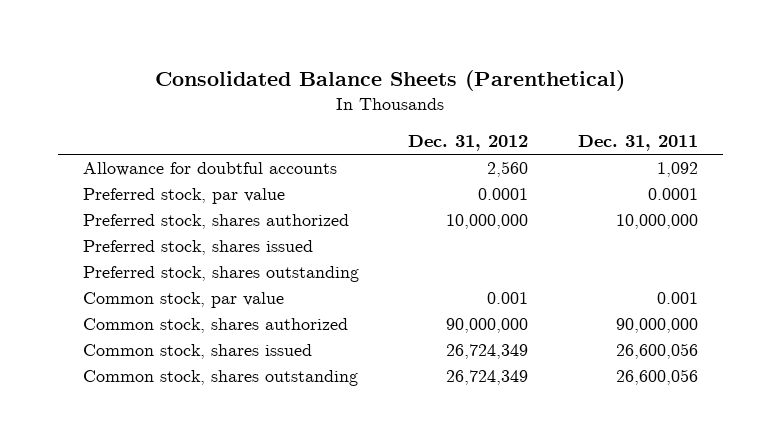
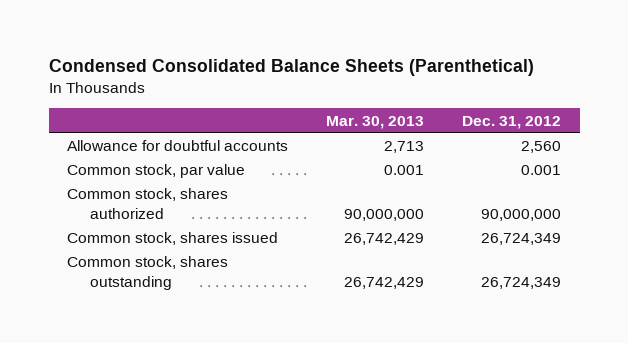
[155,69,626,91] Consolidated Balance Sheets (Parenthetical) -> [48,59,534,77] Condensed Consolidated Balance Sheets (Parenthetical)
[578,135,699,152] Dec. 31, 2011 -> none
none -> [326,115,425,129] Mar. 30, 2013
[82,188,285,205] Preferred stock, par value -> none
[82,214,349,230] Preferred stock, shares authorized -> none
[82,240,313,256] Preferred stock, shares issued -> none
[82,266,359,283] Preferred stock, shares outstanding -> none

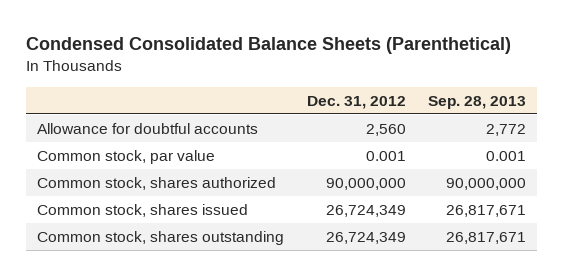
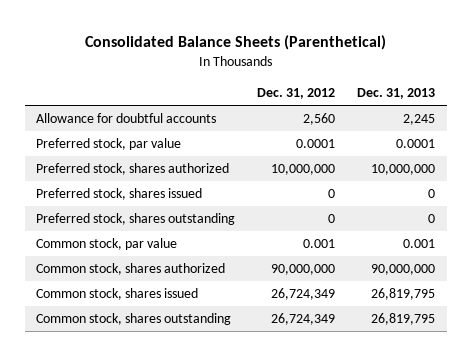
[26,37,512,55] Condensed Consolidated Balance Sheets (Parenthetical) -> [84,34,386,50] Consolidated Balance Sheets (Parenthetical)
[427,95,526,109] Sep. 28, 2013 -> none
none -> [357,88,436,100] Dec. 31, 2013
none -> [36,138,182,151] Preferred stock, par value
none -> [36,163,230,176] Preferred stock, shares authorized
none -> [36,188,203,201] Preferred stock, shares issued
none -> [36,213,236,226] Preferred stock, shares outstanding

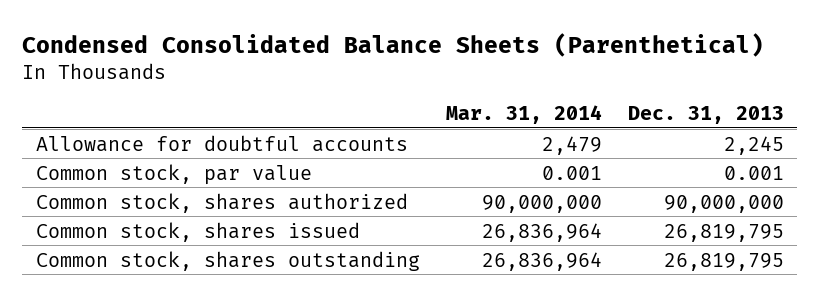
[84,34,386,50] Consolidated Balance Sheets (Parenthetical) -> [22,32,765,57] Condensed Consolidated Balance Sheets (Parenthetical)
[257,88,336,100] Dec. 31, 2012 -> none
none -> [445,104,602,124] Mar. 31, 2014
[36,138,182,151] Preferred stock, par value -> none
[36,163,230,176] Preferred stock, shares authorized -> none
[36,188,203,201] Preferred stock, shares issued -> none
[36,213,236,226] Preferred stock, shares outstanding -> none

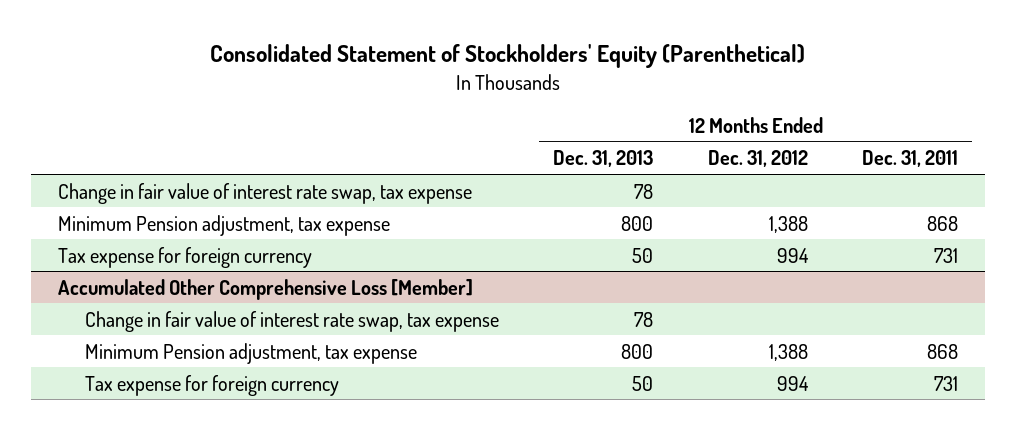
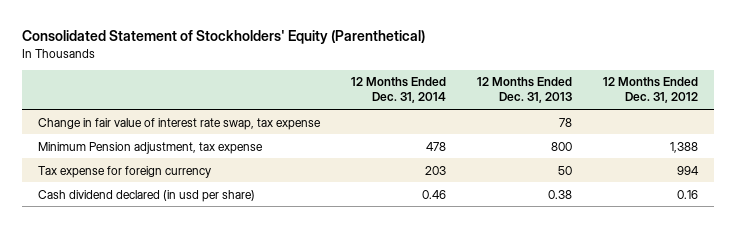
[862,150,959,168] Dec. 31, 2011 -> none
none -> [351,77,447,104] 12 Months Ended Dec. 31, 2014
[58,278,474,300] Accumulated Other Comprehensive Loss [Member] -> none
[84,310,499,332] Change in fair value of interest rate swap, tax expense -> none
[84,342,417,364] Minimum Pension adjustment, tax expense -> none
[84,374,339,396] Tax expense for foreign currency -> none
none -> [38,189,256,202] Cash dividend declared (in usd per share)

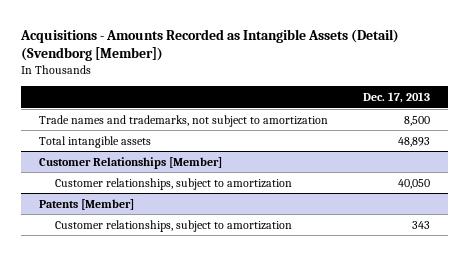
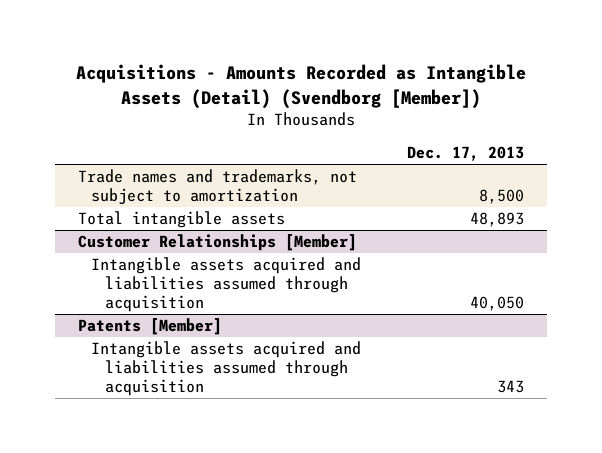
[55,177,293,190] Customer relationships, subject to amortization -> [91,257,362,312] Intangible assets acquired and liabilities assumed through acquisition
[55,219,293,232] Customer relationships, subject to amortization -> [91,341,362,396] Intangible assets acquired and liabilities assumed through acquisition

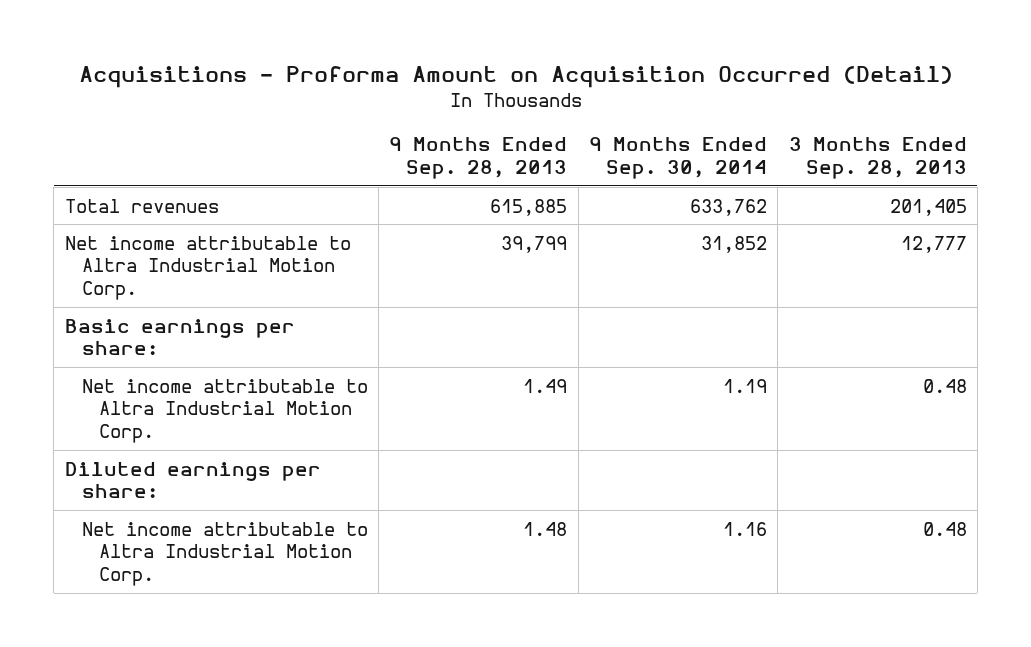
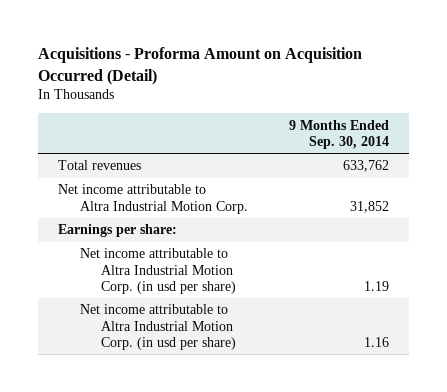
[389,137,568,179] 9 Months Ended Sep. 28, 2013 -> none
[788,137,967,179] 3 Months Ended Sep. 28, 2013 -> none
[64,461,321,499] Diluted earnings per share: -> none
[64,318,295,356] Basic earnings per share: -> [58,224,178,238] Earnings per share:
[81,378,368,443] Net income attributable to Altra Industrial Motion Corp. -> [79,248,237,294] Net income attributable to Altra Industrial Motion Corp. (in usd per share)
[81,521,368,586] Net income attributable to Altra Industrial Motion Corp. -> [79,304,237,350] Net income attributable to Altra Industrial Motion Corp. (in usd per share)

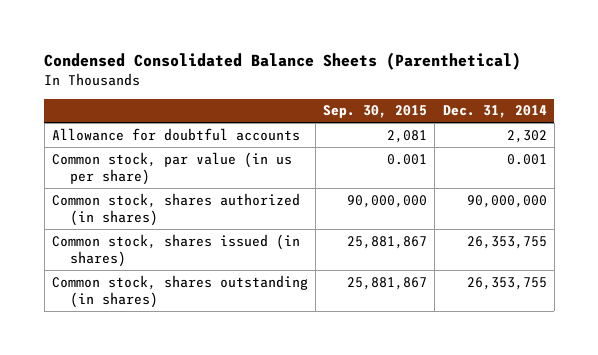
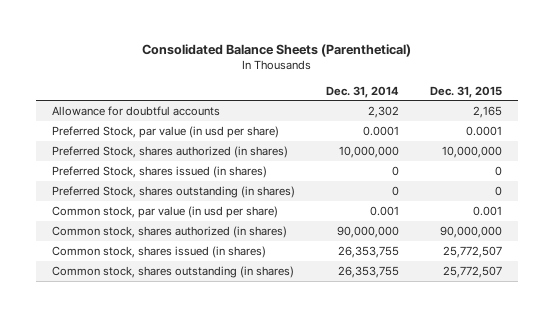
[44,51,522,70] Condensed Consolidated Balance Sheets (Parenthetical) -> [141,43,411,57] Consolidated Balance Sheets (Parenthetical)
[323,105,428,119] Sep. 30, 2015 -> none
none -> [430,85,503,98] Dec. 31, 2015
none -> [51,125,279,138] Preferred Stock, par value (in usd per share)
none -> [51,145,288,158] Preferred Stock, shares authorized (in shares)
none -> [51,165,267,178] Preferred Stock, shares issued (in shares)
none -> [51,185,295,198] Preferred Stock, shares outstanding (in shares)
[51,151,292,186] Common stock, par value (in us per share) -> [51,205,278,218] Common stock, par value (in usd per share)

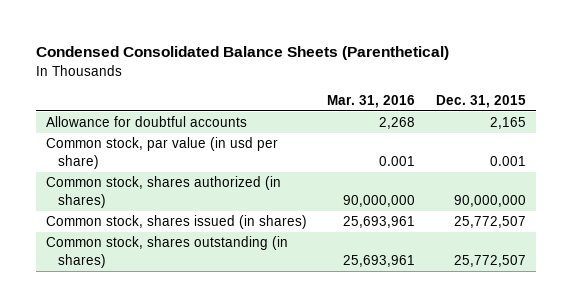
[141,43,411,57] Consolidated Balance Sheets (Parenthetical) -> [35,46,449,61] Condensed Consolidated Balance Sheets (Parenthetical)
[325,85,399,98] Dec. 31, 2014 -> none
none -> [327,94,416,108] Mar. 31, 2016
[51,125,279,138] Preferred Stock, par value (in usd per share) -> none
[51,145,288,158] Preferred Stock, shares authorized (in shares) -> none
[51,165,267,178] Preferred Stock, shares issued (in shares) -> none
[51,185,295,198] Preferred Stock, shares outstanding (in shares) -> none

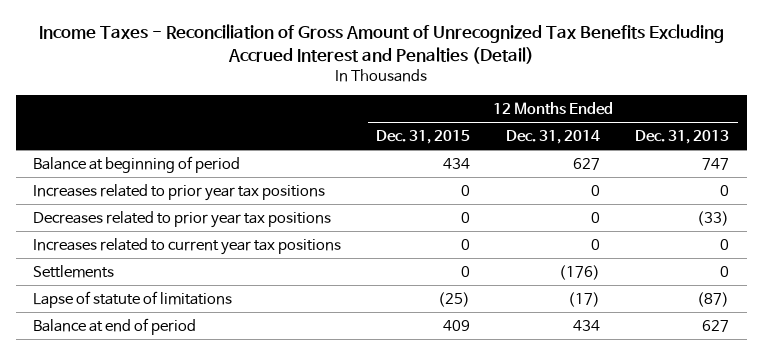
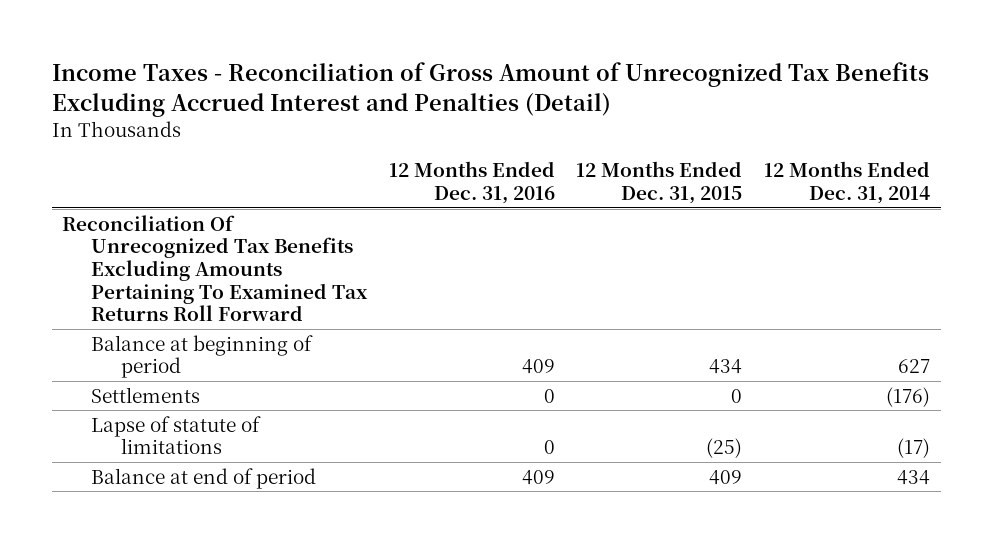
[634,130,729,145] Dec. 31, 2013 -> none
none -> [388,161,555,205] 12 Months Ended Dec. 31, 2016
none -> [62,214,369,322] Reconciliation Of Unrecognized Tax Benefits Excluding Amounts Pertaining To Examined Tax Returns Roll Forward
[33,183,326,201] Increases related to prior year tax positions -> none
[33,210,332,228] Decreases related to prior year tax positions -> none
[33,237,342,255] Increases related to current year tax positions -> none

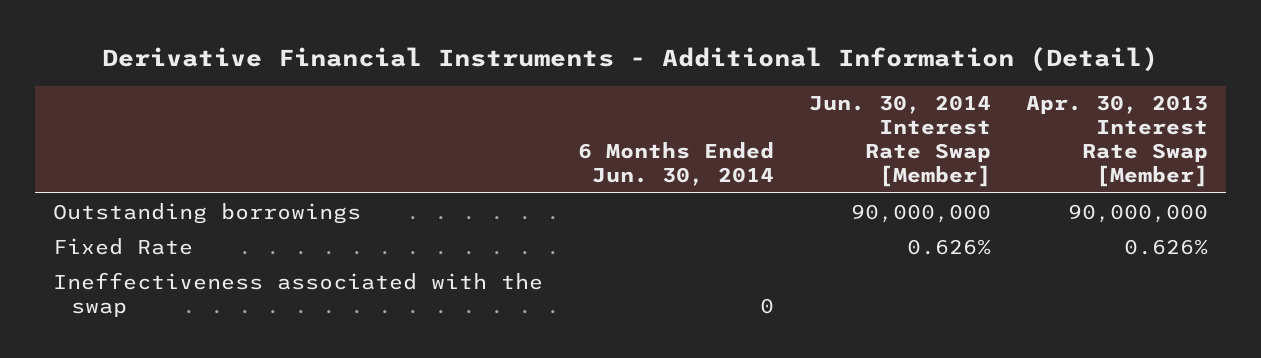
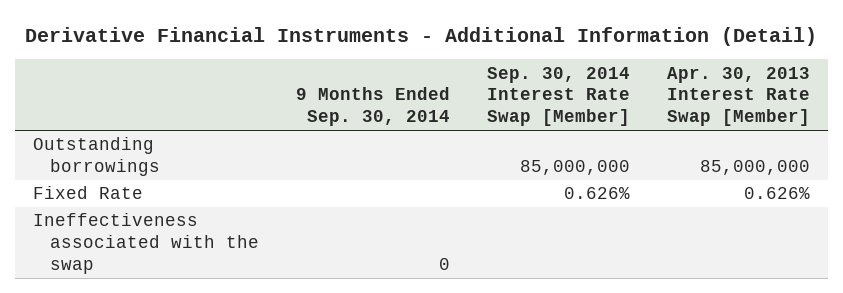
[577,142,774,187] 6 Months Ended Jun. 30, 2014 -> none
[808,95,991,188] Jun. 30, 2014 Interest Rate Swap [Member] -> none
none -> [296,87,451,127] 9 Months Ended Sep. 30, 2014
none -> [487,66,631,127] Sep. 30, 2014 Interest Rate Swap [Member]
[1068,203,1209,223] 90,000,000 -> [699,160,810,176] 85,000,000

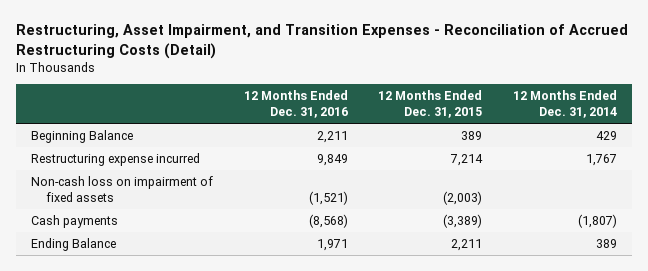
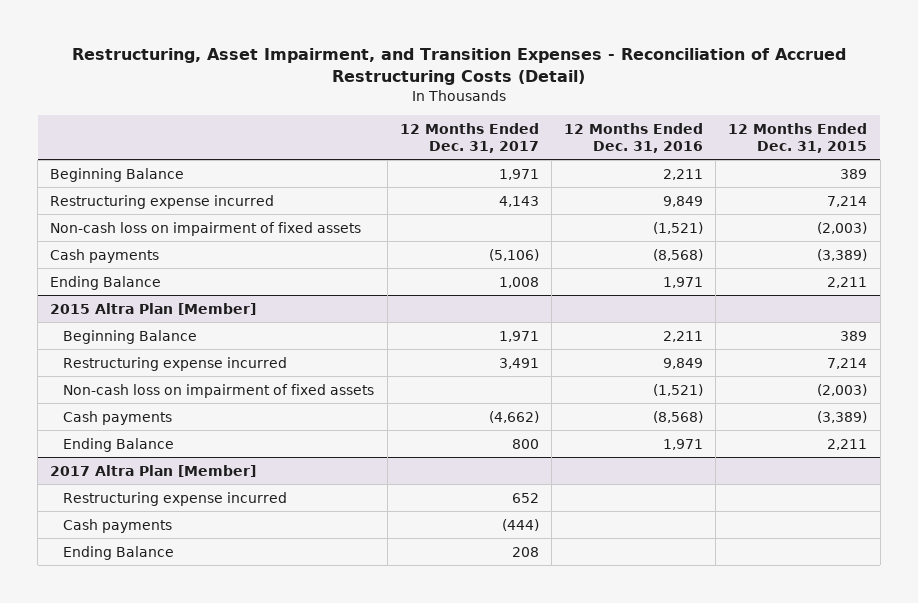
[512,90,617,119] 12 Months Ended Dec. 31, 2014 -> none
none -> [399,122,539,153] 12 Months Ended Dec. 31, 2017
none -> [50,302,257,315] 2015 Altra Plan [Member]
none -> [63,329,198,344] Beginning Balance
none -> [63,356,288,371] Restructuring expense incurred
none -> [63,383,375,398] Non-cash loss on impairment of fixed assets
none -> [63,410,173,425] Cash payments
none -> [63,437,175,452] Ending Balance
none -> [50,464,257,477] 2017 Altra Plan [Member]
none -> [63,491,288,506] Restructuring expense incurred
none -> [63,518,173,533] Cash payments
none -> [63,545,175,560] Ending Balance

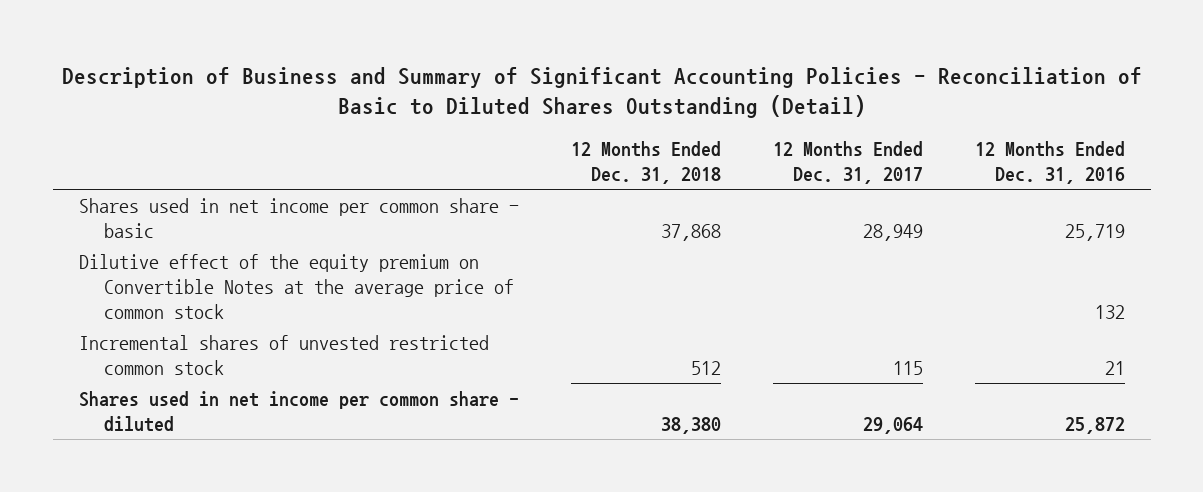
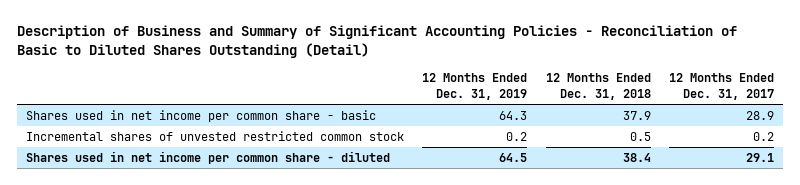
[974,140,1125,184] 12 Months Ended Dec. 31, 2016 -> none
none -> [422,73,528,100] 12 Months Ended Dec. 31, 2019
[78,253,514,320] Dilutive effect of the equity premium on Convertible Notes at the average price of common stock -> none
[660,223,721,241] 37,868 -> [622,111,651,121] 37.9
[862,223,923,241] 28,949 -> [746,111,775,121] 28.9
[690,360,721,375] 512 -> [629,132,651,142] 0.5
[892,360,923,375] 115 -> [753,132,775,142] 0.2
[660,416,721,434] 38,380 -> [622,153,651,163] 38.4
[862,416,923,434] 29,064 -> [746,153,775,163] 29.1

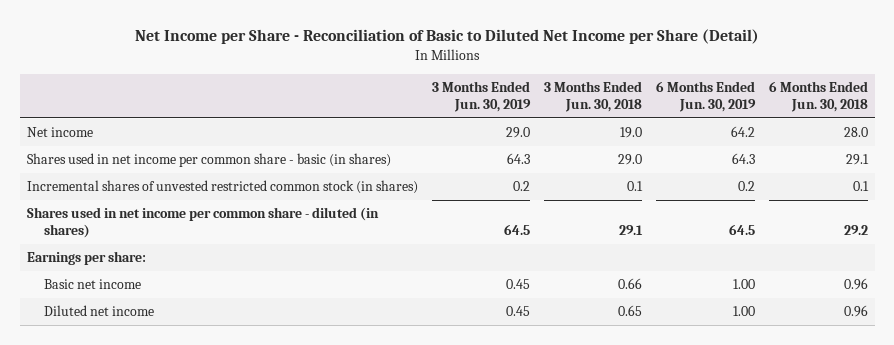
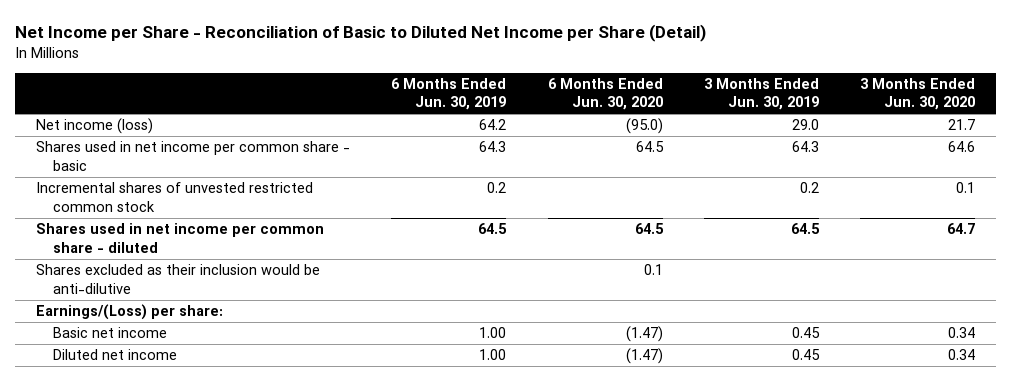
[543,81,642,112] 3 Months Ended Jun. 30, 2018 -> none
[768,81,868,112] 6 Months Ended Jun. 30, 2018 -> none
none -> [547,77,663,111] 6 Months Ended Jun. 30, 2020
none -> [860,77,976,111] 3 Months Ended Jun. 30, 2020
[26,127,93,138] Net income -> [35,118,153,135] Net income (loss)
[26,153,391,168] Shares used in net income per common share - basic (in shares) -> [35,141,350,171] Shares used in net income per common share - basic
[26,180,418,195] Incremental shares of unvested restricted common stock (in shares) -> [35,182,313,212] Incremental shares of unvested restricted common stock
[26,207,379,238] Shares used in net income per common share - diluted (in shares) -> [35,223,324,253] Shares used in net income per common share - diluted
none -> [35,264,320,294] Shares excluded as their inclusion would be anti-dilutive
[26,251,146,266] Earnings per share: -> [35,304,223,321] Earnings/(Loss) per share:

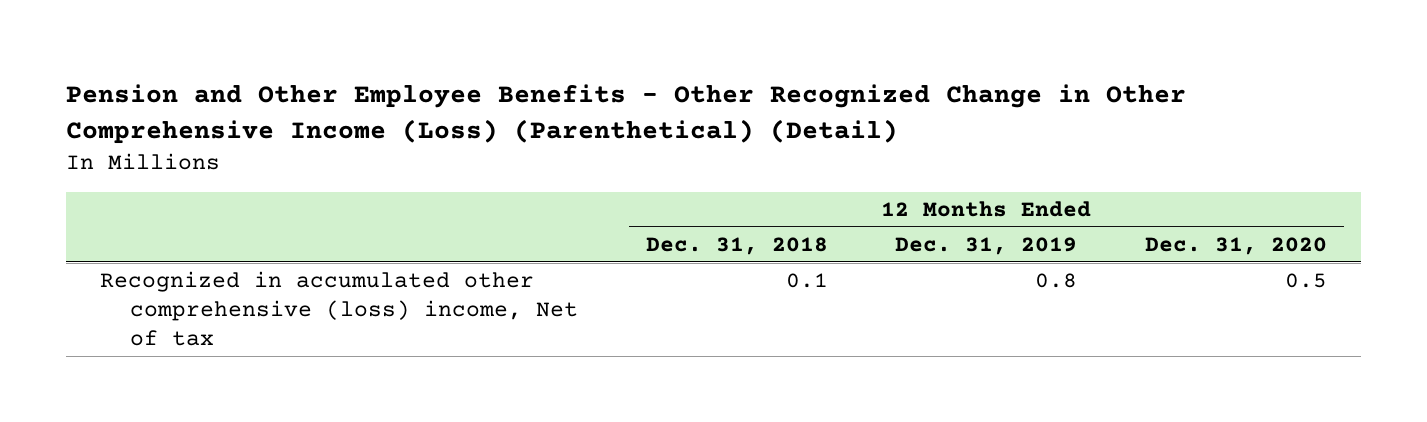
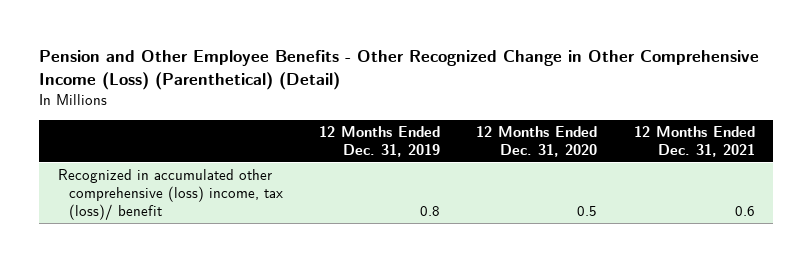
[645,236,828,255] Dec. 31, 2018 -> none
none -> [633,126,755,157] 12 Months Ended Dec. 31, 2021
[99,271,579,346] Recognized in accumulated other comprehensive (loss) income, Net of tax -> [57,169,283,220] Recognized in accumulated other comprehensive (loss) income, tax (loss)/ benefit

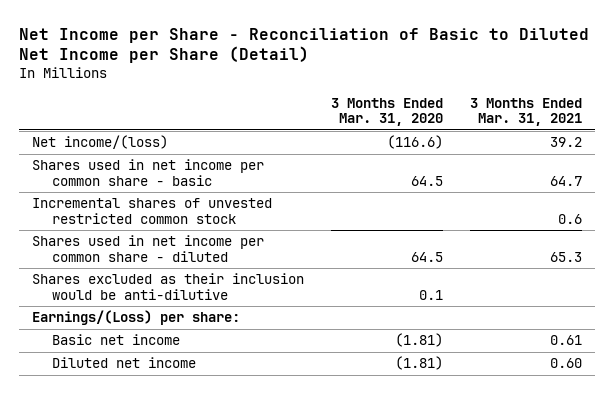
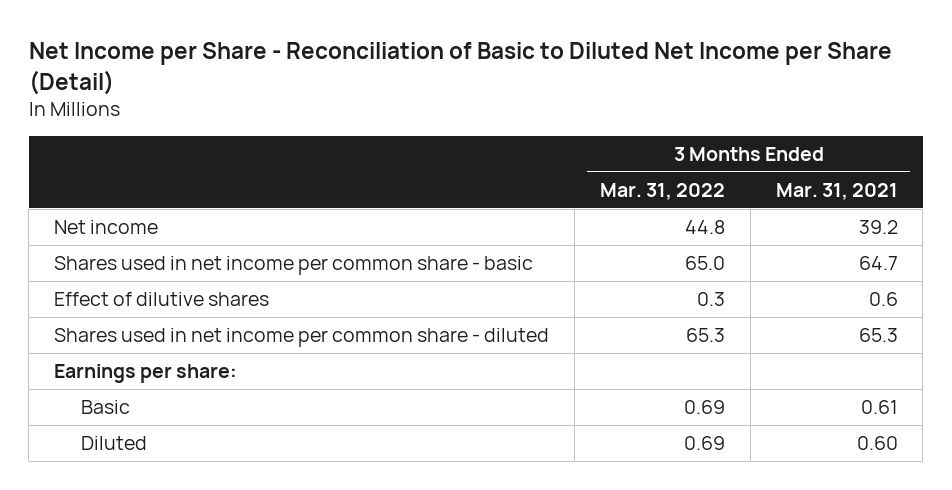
[331,97,444,127] 3 Months Ended Mar. 31, 2020 -> none
none -> [599,182,725,200] Mar. 31, 2022
[32,135,169,150] Net income/(loss) -> [54,220,159,235] Net income
[32,198,273,224] Incremental shares of unvested restricted common stock -> none
none -> [54,292,270,307] Effect of dilutive shares
[32,273,305,300] Shares excluded as their inclusion would be anti-dilutive -> none
[32,310,241,326] Earnings/(Loss) per share: -> [54,364,238,384] Earnings per share:
[52,334,181,346] Basic net income -> [81,400,131,415] Basic
[52,357,197,369] Diluted net income -> [81,436,148,451] Diluted

